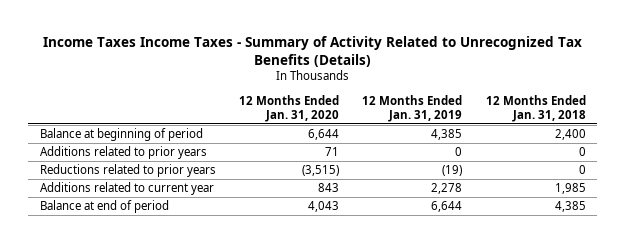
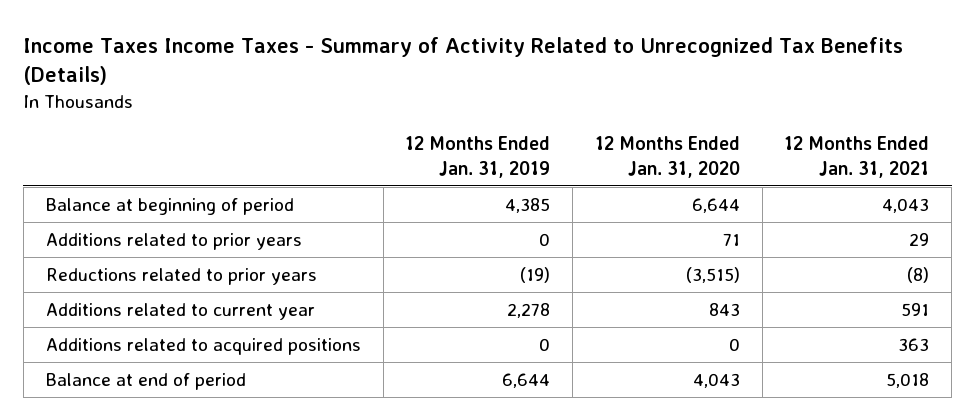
[485,94,586,123] 12 Months Ended Jan. 31, 2018 -> none
none -> [784,136,930,178] 12 Months Ended Jan. 31, 2021
none -> [45,337,361,355] Additions related to acquired positions

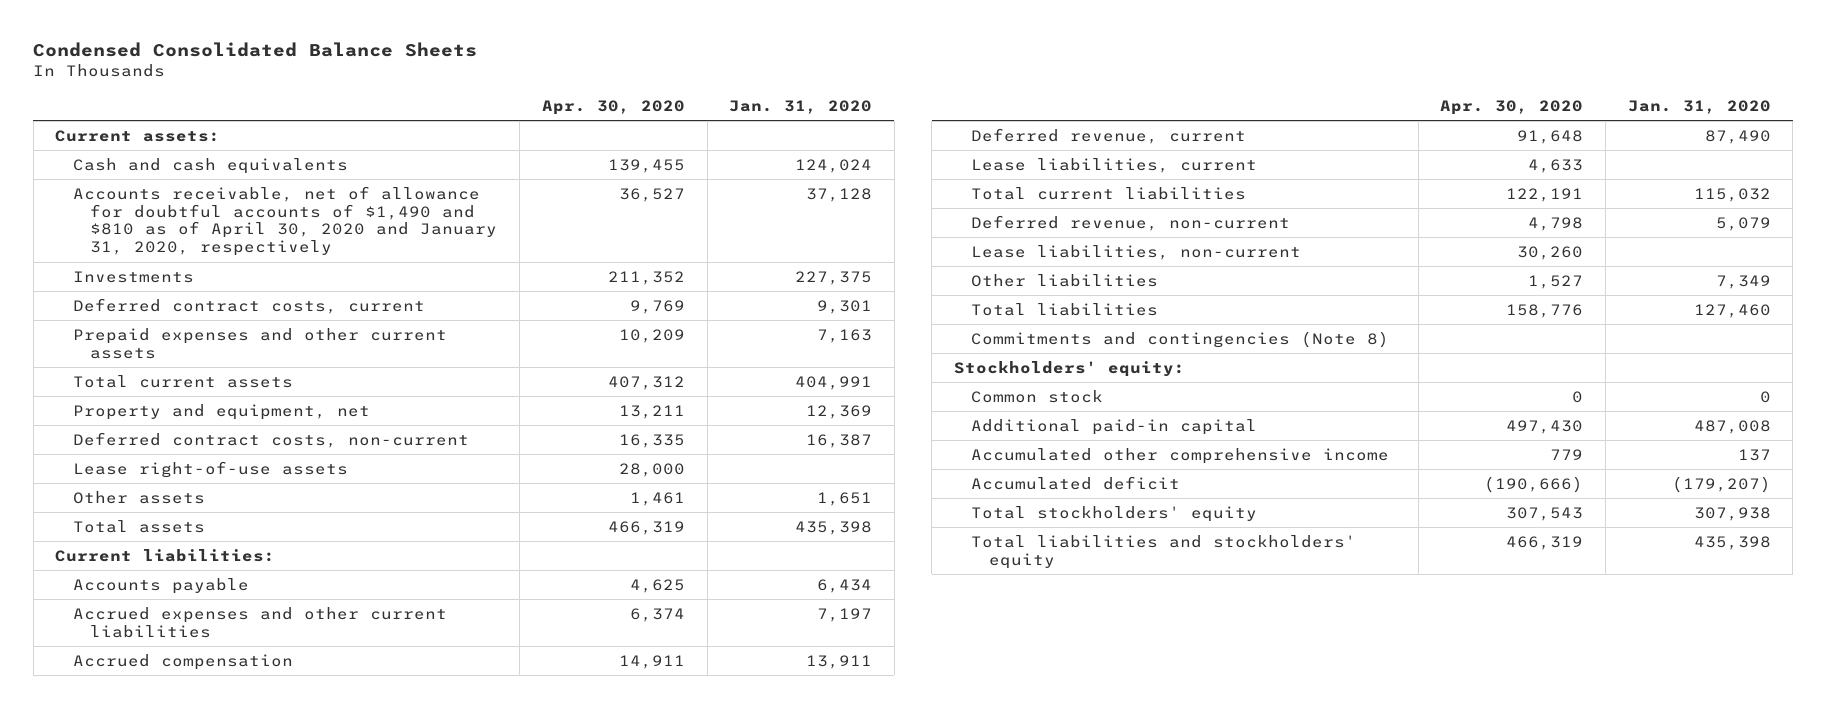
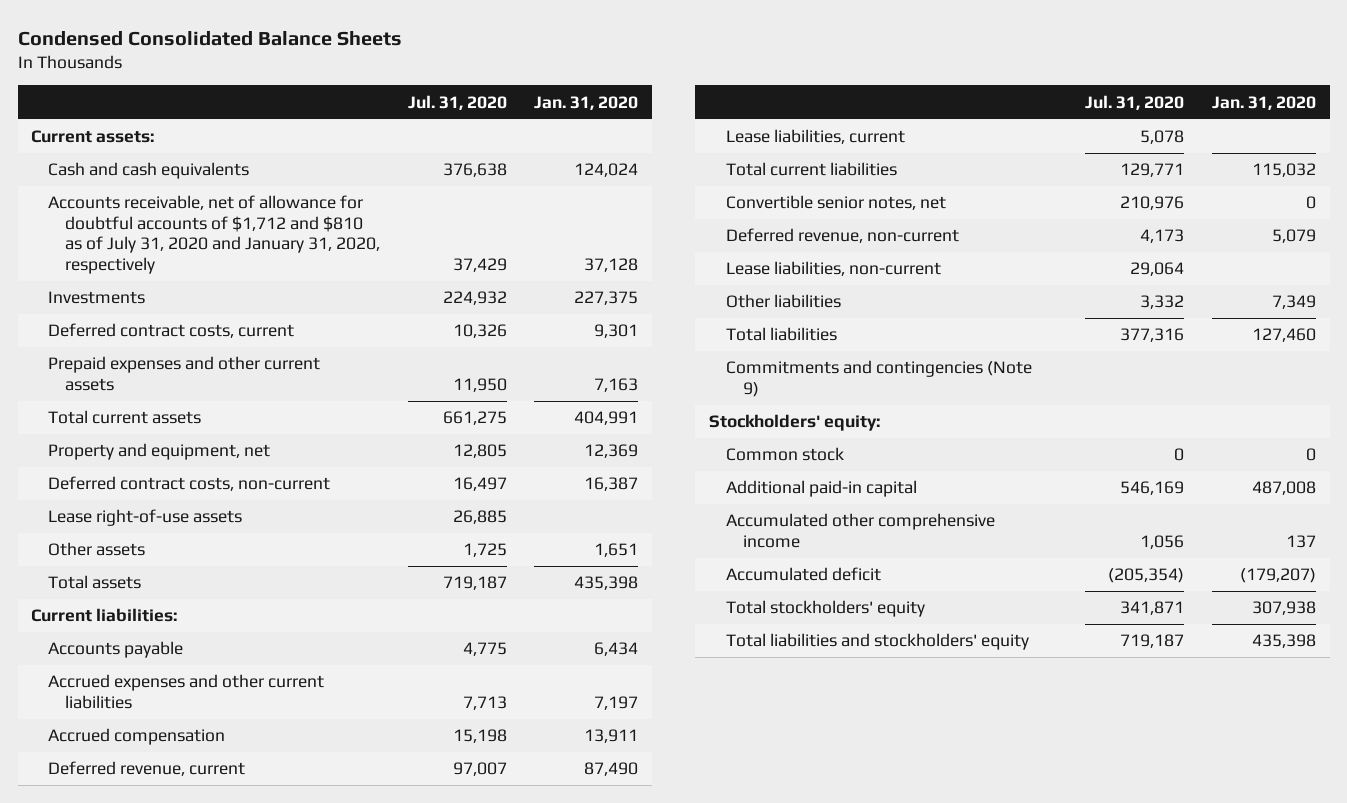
[541,100,685,116] Apr. 30, 2020 -> none
none -> [407,94,507,110] Jul. 31, 2020
[72,185,498,257] Accounts receivable, net of allowance for doubtful accounts of $1,490 and $810 as of April 30, 2020 and January 31, 2020, respectively -> [48,195,381,274] Accounts receivable, net of allowance for doubtful accounts of $1,712 and $810 as of July 31, 2020 and January 31, 2020, respectively
none -> [725,195,946,211] Convertible senior notes, net
[971,330,1390,348] Commitments and contingencies (Note 8) -> [725,360,1032,397] Commitments and contingencies (Note 9)

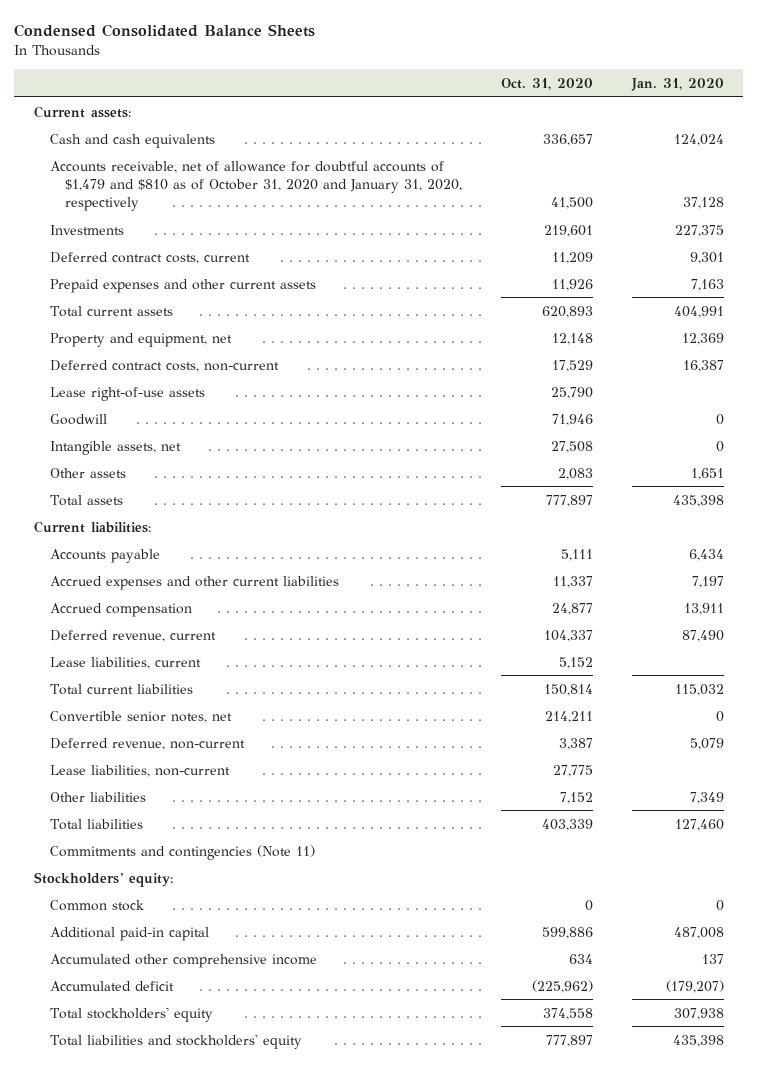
[407,94,507,110] Jul. 31, 2020 -> none
none -> [500,77,593,90] Oct. 31, 2020
[48,195,381,274] Accounts receivable, net of allowance for doubtful accounts of $1,712 and $810 as of July 31, 2020 and January 31, 2020, respectively -> [49,160,463,212] Accounts receivable, net of allowance for doubtful accounts of $1,479 and $810 as of October 31, 2020 and January 31, 2020, respectively
none -> [49,413,107,425] Goodwill
none -> [49,440,181,455] Intangible assets, net
[725,360,1032,397] Commitments and contingencies (Note 9) -> [49,844,315,860] Commitments and contingencies (Note 11)

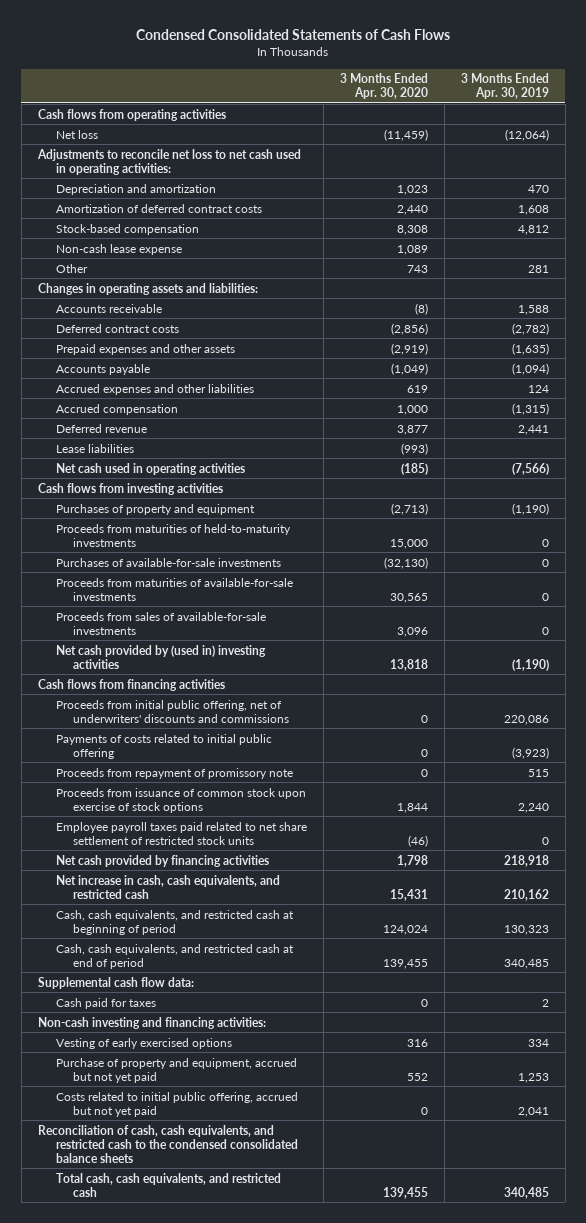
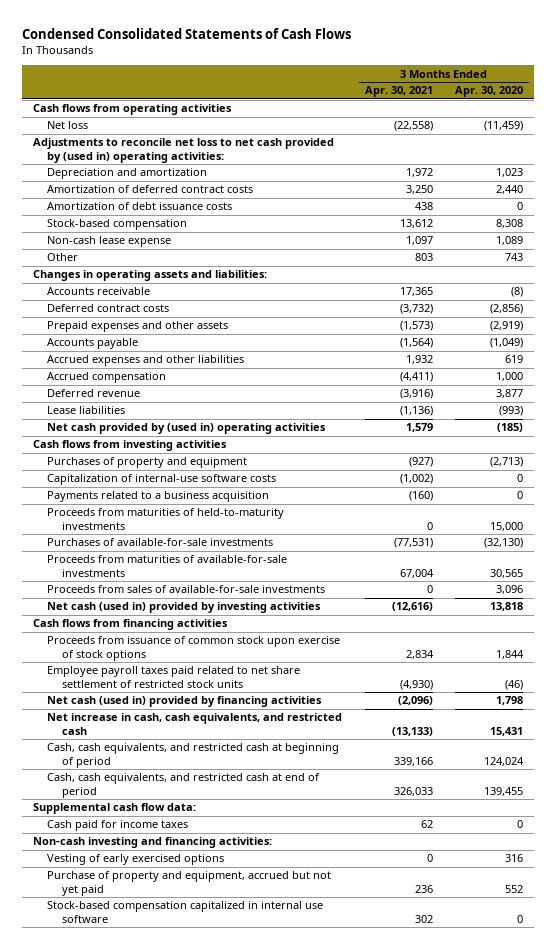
[460,73,549,100] 3 Months Ended Apr. 30, 2019 -> none
none -> [364,86,433,98] Apr. 30, 2021
[36,148,301,175] Adjustments to reconcile net loss to net cash used in operating activities: -> [32,138,334,163] Adjustments to reconcile net loss to net cash provided by (used in) operating activities:
none -> [47,202,233,211] Amortization of debt issuance costs
[55,462,245,475] Net cash used in operating activities -> [47,423,327,435] Net cash provided by (used in) operating activities
none -> [47,474,277,486] Capitalization of internal-use software costs
none -> [47,491,270,503] Payments related to a business acquisition
[55,644,266,669] Net cash provided by (used in) investing activities -> [47,602,322,614] Net cash (used in) provided by investing activities
[55,699,290,723] Proceeds from initial public offering, net of underwriters' discounts and commissions -> none
[55,733,272,759] Payments of costs related to initial public offering -> none
[55,767,293,779] Proceeds from repayment of promissory note -> none
[55,854,269,867] Net cash provided by financing activities -> [47,696,323,708] Net cash (used in) provided by financing activities
[55,997,156,1009] Cash paid for taxes -> [47,820,189,832] Cash paid for income taxes
[55,1091,298,1117] Costs related to initial public offering, accrued but not yet paid -> none
[37,1124,298,1163] Reconciliation of cash, cash equivalents, and restricted cash to the condensed consolidated balance sheets -> none
[55,1172,281,1197] Total cash, cash equivalents, and restricted cash -> none
none -> [47,901,324,923] Stock-based compensation capitalized in internal use software

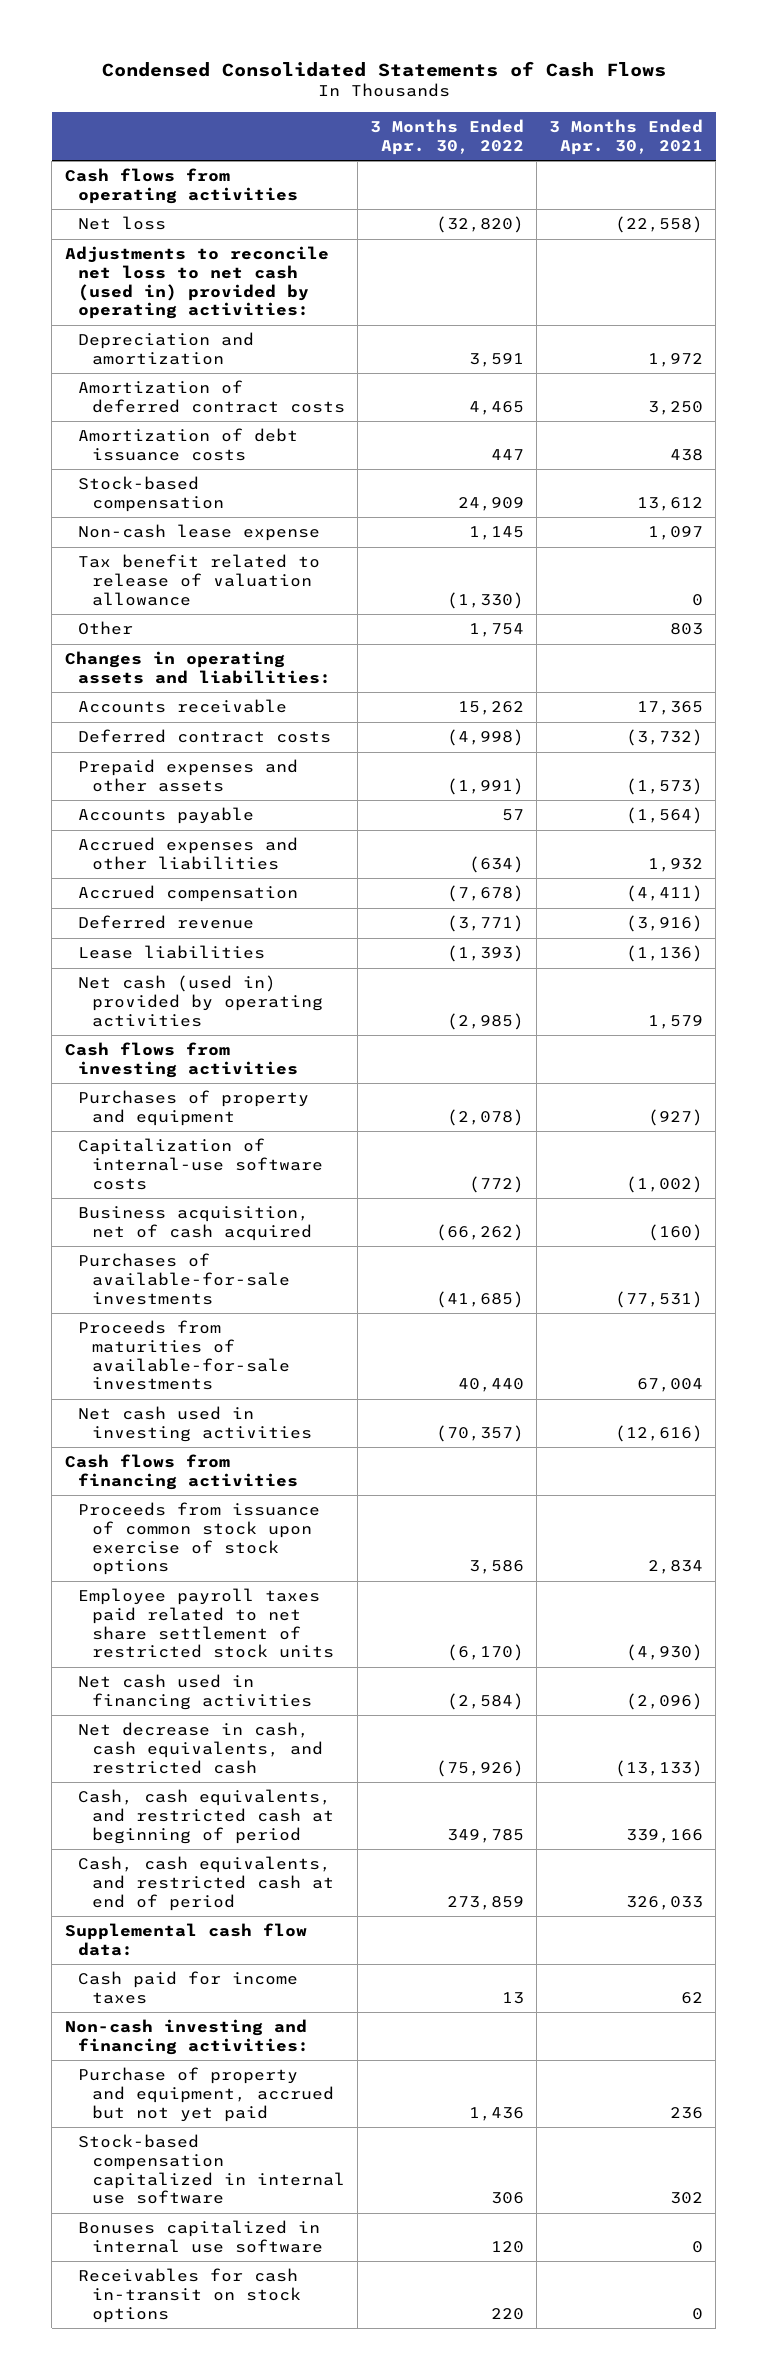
[455,86,524,98] Apr. 30, 2020 -> none
none -> [369,118,524,155] 3 Months Ended Apr. 30, 2022
[32,138,334,163] Adjustments to reconcile net loss to net cash provided by (used in) operating activities: -> [64,246,329,320] Adjustments to reconcile net loss to net cash (used in) provided by operating activities:
none -> [78,554,321,606] Tax benefit related to release of valuation allowance
[47,423,327,435] Net cash provided by (used in) operating activities -> [78,975,323,1027] Net cash (used in) provided by operating activities
[47,508,285,530] Proceeds from maturities of held-to-maturity investments -> none
[47,491,270,503] Payments related to a business acquisition -> [78,1206,312,1241] Business acquisition, net of cash acquired
[47,585,326,594] Proceeds from sales of available-for-sale investments -> none
[47,602,322,614] Net cash (used in) provided by investing activities -> [78,1406,312,1442] Net cash used in investing activities
[47,696,323,708] Net cash (used in) provided by financing activities -> [78,1674,312,1710] Net cash used in financing activities
[47,713,343,735] Net increase in cash, cash equivalents, and restricted cash -> [78,1722,323,1774] Net decrease in cash, cash equivalents, and restricted cash
[47,854,225,866] Vesting of early exercised options -> none
none -> [78,2220,323,2253] Bonuses capitalized in internal use software
none -> [78,2268,301,2323] Receivables for cash in-transit on stock options

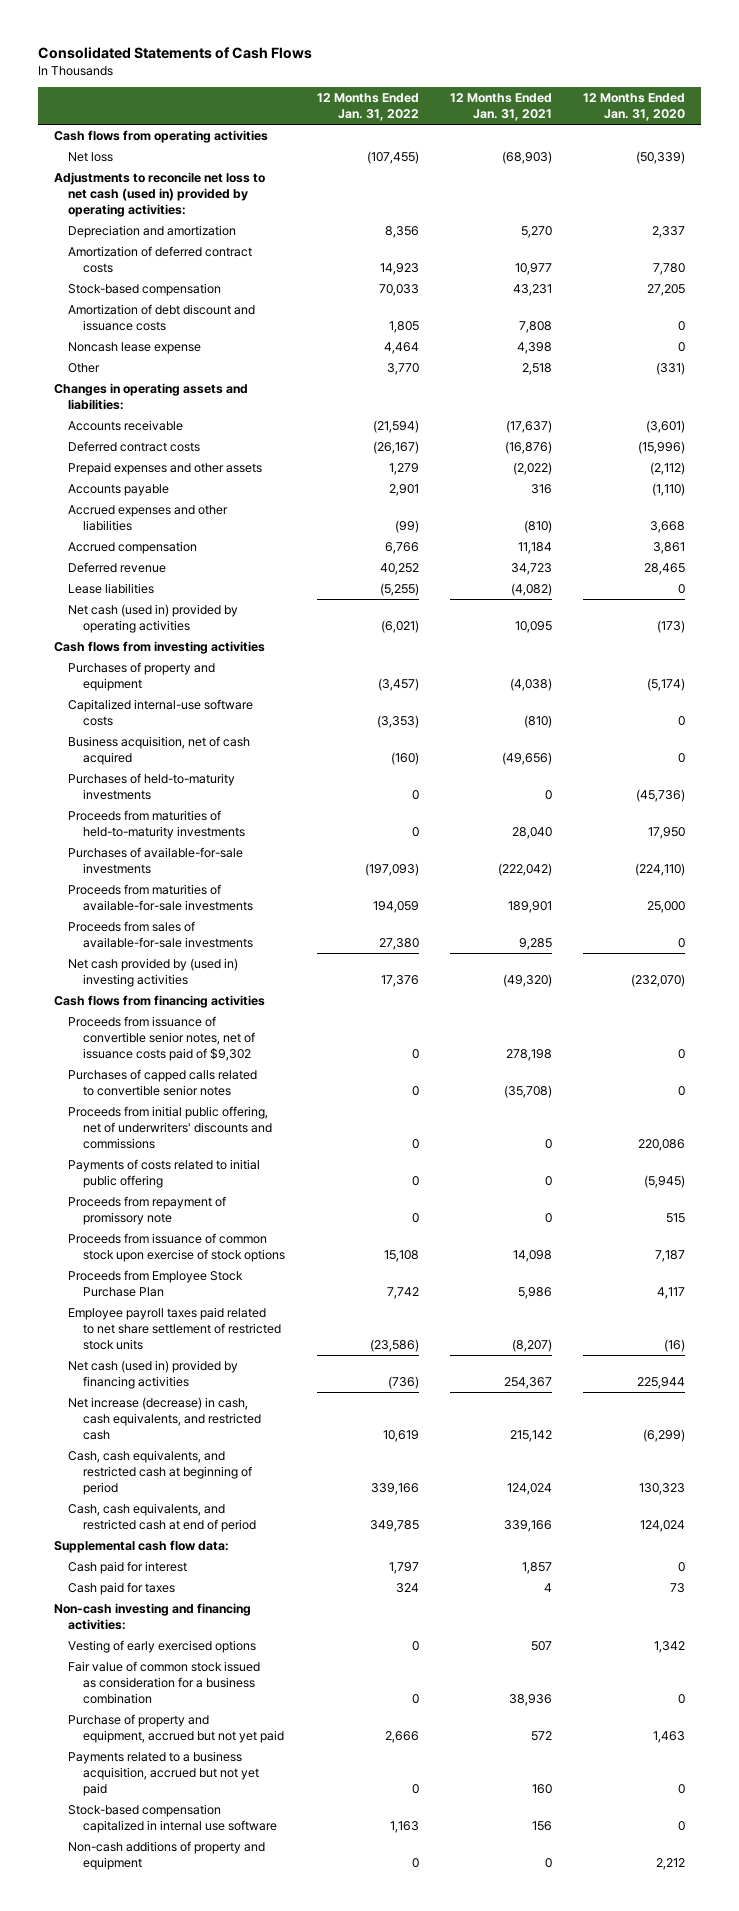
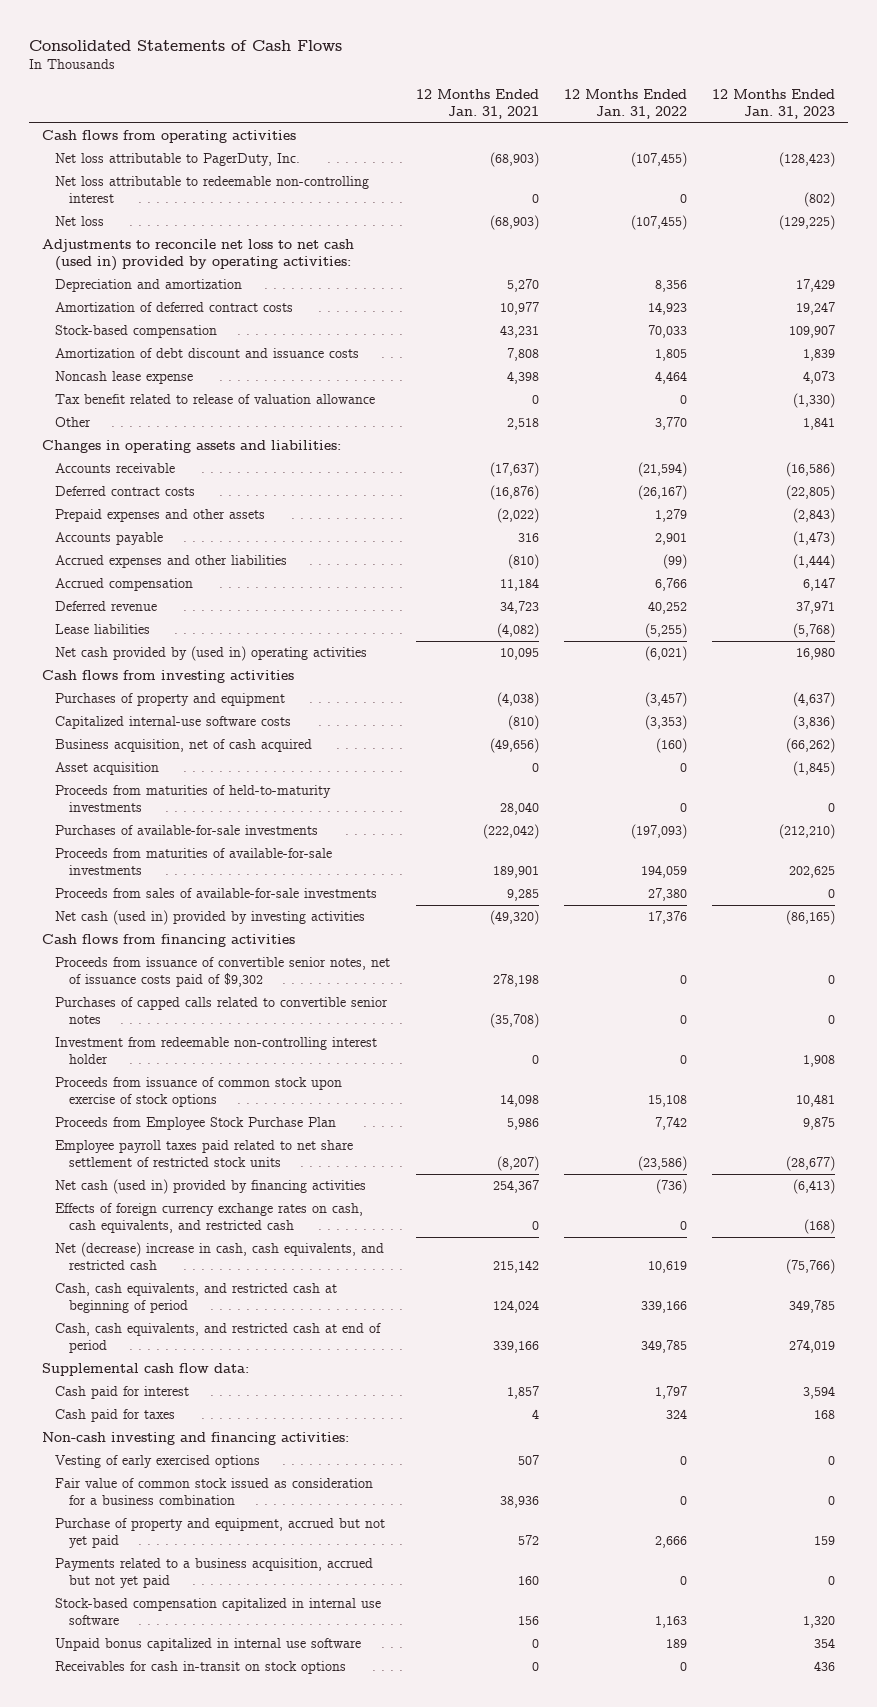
[583,93,686,122] 12 Months Ended Jan. 31, 2020 -> none
none -> [712,89,836,120] 12 Months Ended Jan. 31, 2023
none -> [55,153,301,167] Net loss attributable to PagerDuty, Inc.
none -> [55,176,370,204] Net loss attributable to redeemable non-controlling interest
none -> [55,394,376,405] Tax benefit related to release of valuation allowance
[68,604,239,634] Net cash (used in) provided by operating activities -> [55,646,368,662] Net cash provided by (used in) operating activities
[68,773,236,801] Purchases of held-to-maturity investments -> none
none -> [55,762,160,776] Asset acquisition
[68,958,239,988] Net cash provided by (used in) investing activities -> [55,910,366,926] Net cash (used in) provided by investing activities
[68,1106,273,1150] Proceeds from initial public offering, net of underwriters' discounts and commissions -> none
[68,1159,261,1189] Payments of costs related to initial public offering -> none
[68,1196,227,1226] Proceeds from repayment of promissory note -> none
none -> [55,1037,378,1065] Investment from redeemable non-controlling interest holder
none -> [55,1203,364,1234] Effects of foreign currency exchange rates on cash, cash equivalents, and restricted cash
[68,1397,262,1441] Net increase (decrease) in cash, cash equivalents, and restricted cash -> [55,1242,385,1271] Net (decrease) increase in cash, cash equivalents, and restricted cash
[68,1841,266,1871] Non-cash additions of property and equipment -> none
none -> [55,1638,362,1652] Unpaid bonus capitalized in internal use software
none -> [55,1661,347,1675] Receivables for cash in-transit on stock options

